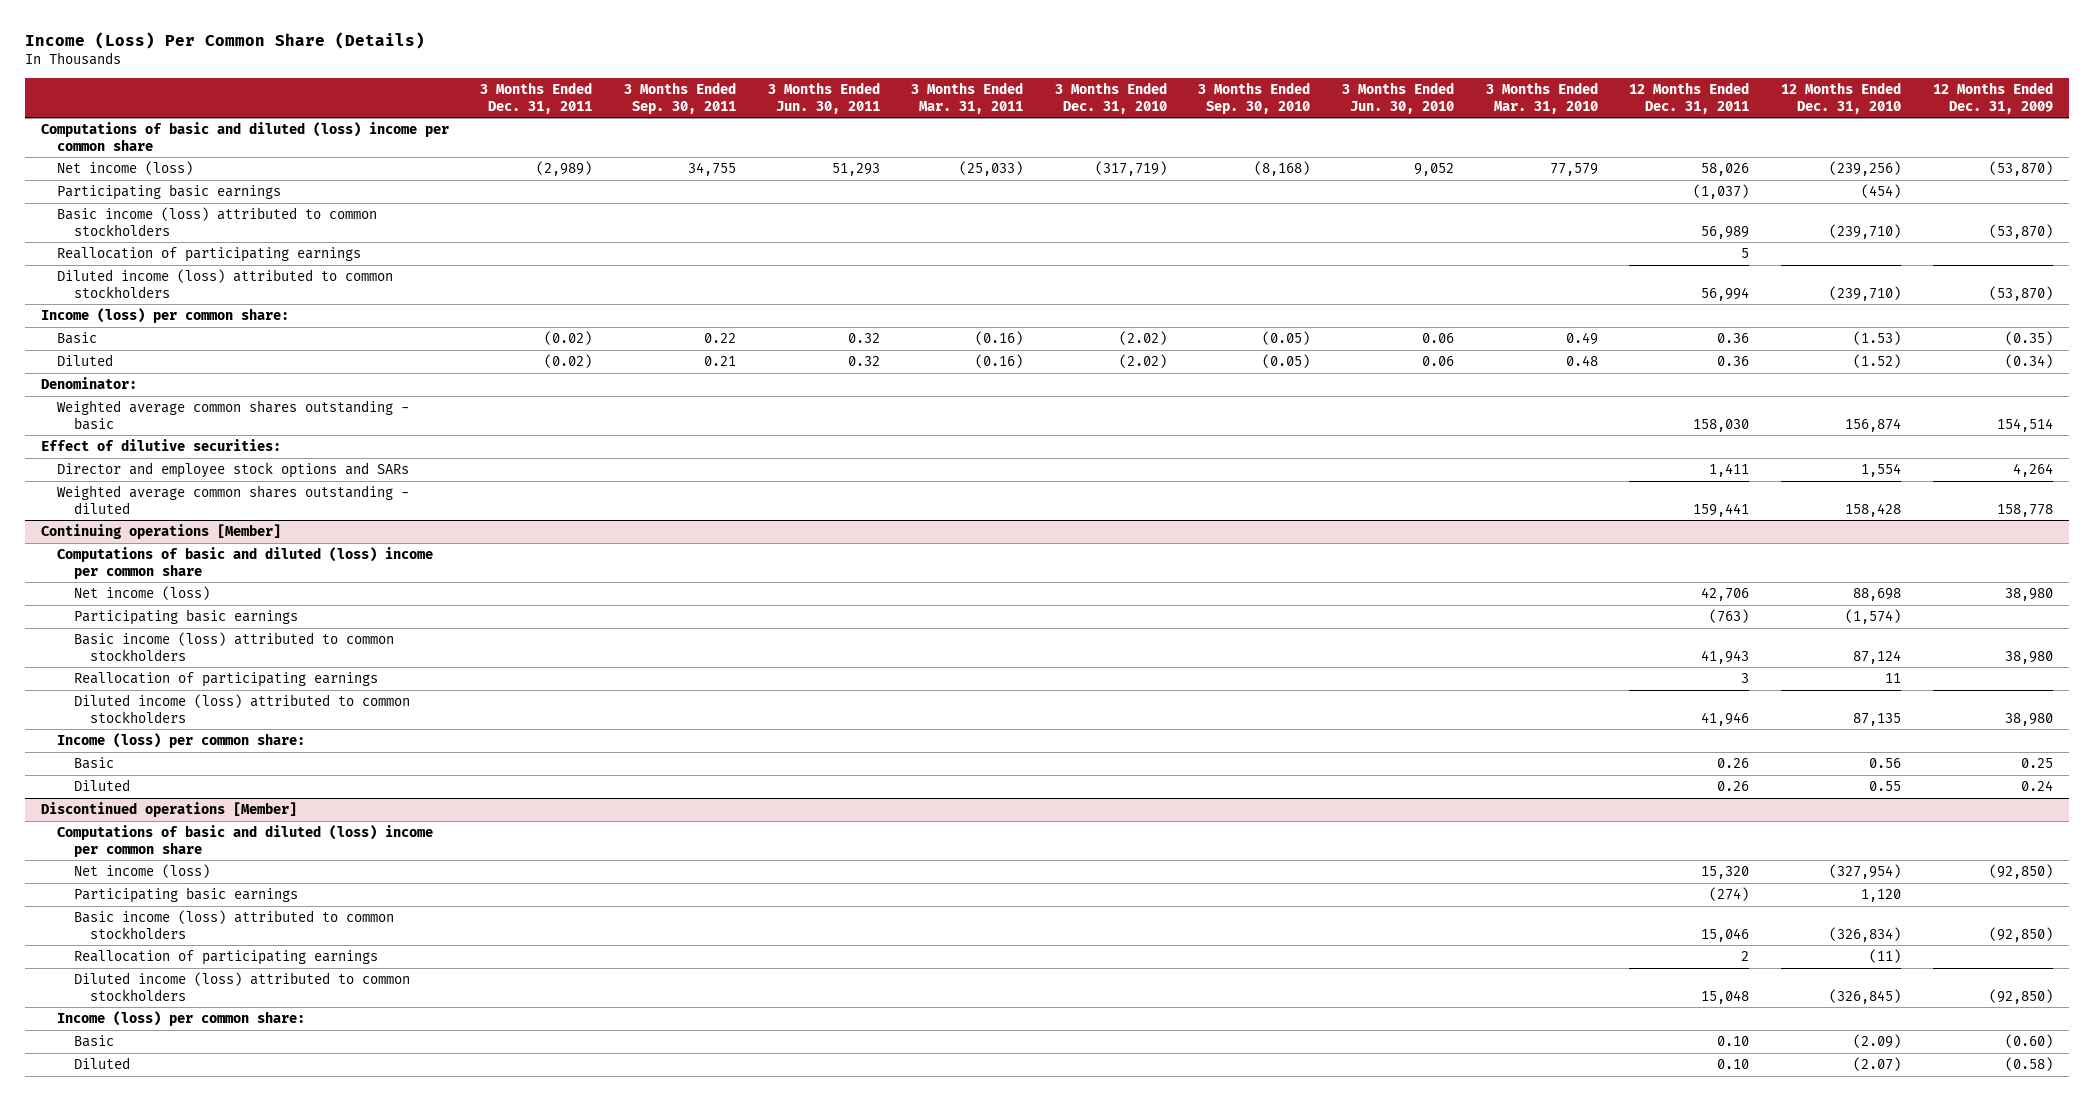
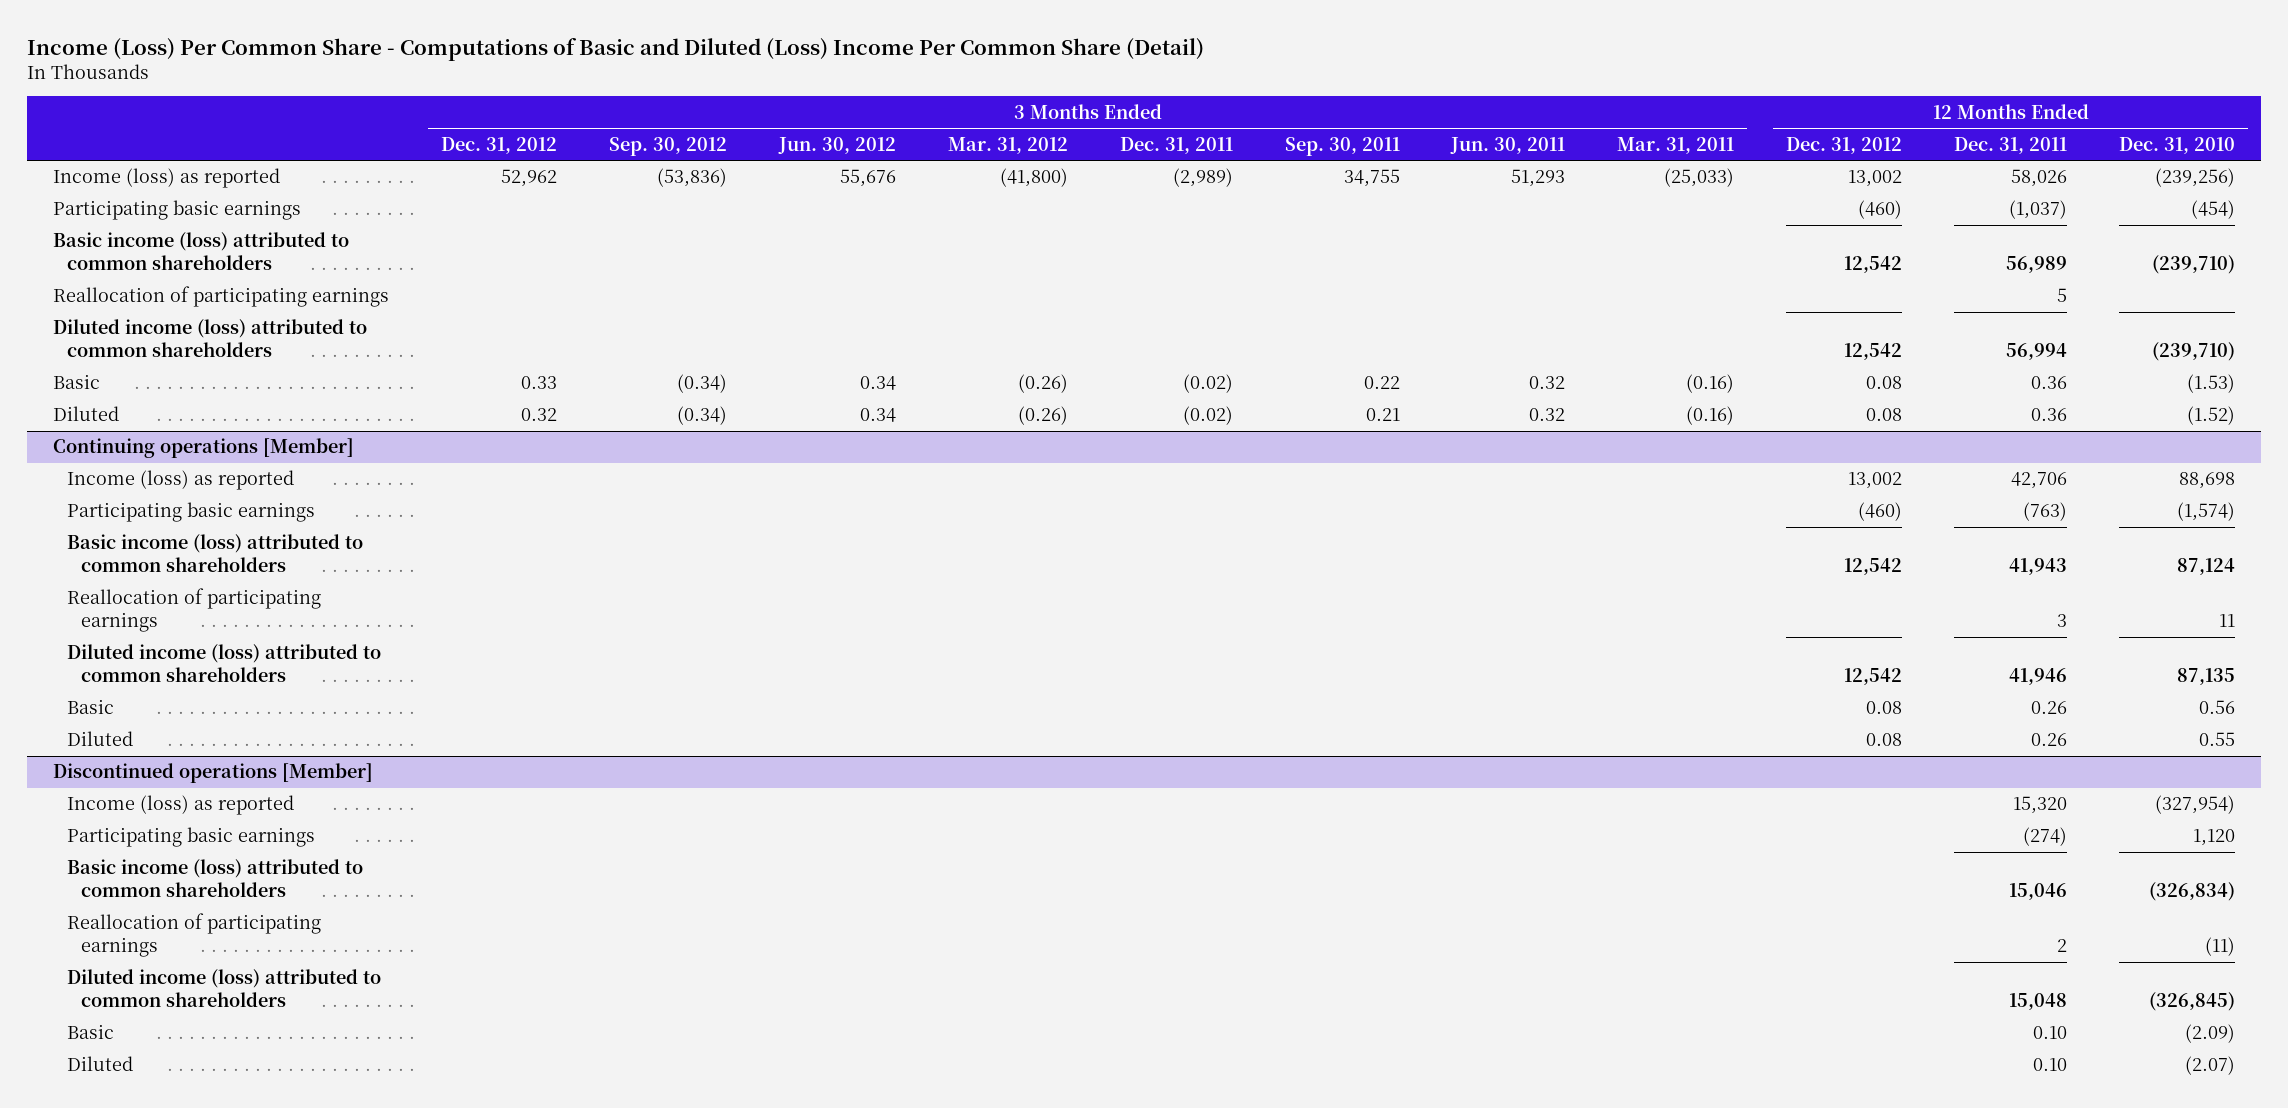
[24,31,425,49] Income (Loss) Per Common Share (Details) -> [27,37,1205,61] Income (Loss) Per Common Share - Computations of Basic and Diluted (Loss) Income Per Common Share (Detail)
[1054,81,1167,114] 3 Months Ended Dec. 31, 2010 -> none
[1198,81,1311,114] 3 Months Ended Sep. 30, 2010 -> none
[1342,81,1455,114] 3 Months Ended Jun. 30, 2010 -> none
[1485,81,1598,114] 3 Months Ended Mar. 31, 2010 -> none
[1932,81,2053,114] 12 Months Ended Dec. 31, 2009 -> none
none -> [440,136,557,154] Dec. 31, 2012
none -> [608,136,727,156] Sep. 30, 2012
none -> [777,136,896,154] Jun. 30, 2012
none -> [947,136,1068,154] Mar. 31, 2012
none -> [1786,136,1903,154] Dec. 31, 2012
[40,122,449,151] Computations of basic and diluted (loss) income per common share -> none
[57,161,194,176] Net income (loss) -> [53,168,281,189] Income (loss) as reported
[57,207,378,236] Basic income (loss) attributed to common stockholders -> [53,232,350,271] Basic income (loss) attributed to common shareholders
[40,308,289,324] Income (loss) per common share: -> none
[57,269,394,298] Diluted income (loss) attributed to common stockholders -> [53,319,368,358] Diluted income (loss) attributed to common shareholders
[40,377,137,390] Denominator: -> none
[57,400,410,430] Weighted average common shares outstanding - basic -> none
[40,439,281,452] Effect of dilutive securities: -> none
[57,462,410,479] Director and employee stock options and SARs -> none
[57,485,410,514] Weighted average common shares outstanding - diluted -> none
[57,547,434,579] Computations of basic and diluted (loss) income per common share -> none
[73,586,210,601] Net income (loss) -> [67,470,295,491] Income (loss) as reported
[73,632,394,661] Basic income (loss) attributed to common stockholders -> [67,534,364,573] Basic income (loss) attributed to common shareholders
[57,733,306,749] Income (loss) per common share: -> none
[73,694,410,723] Diluted income (loss) attributed to common stockholders -> [67,644,382,683] Diluted income (loss) attributed to common shareholders
[57,825,434,857] Computations of basic and diluted (loss) income per common share -> none
[73,864,210,879] Net income (loss) -> [67,795,295,816] Income (loss) as reported
[73,910,394,939] Basic income (loss) attributed to common stockholders -> [67,859,364,898] Basic income (loss) attributed to common shareholders
[57,1011,306,1027] Income (loss) per common share: -> none
[73,972,410,1001] Diluted income (loss) attributed to common stockholders -> [67,969,382,1008] Diluted income (loss) attributed to common shareholders

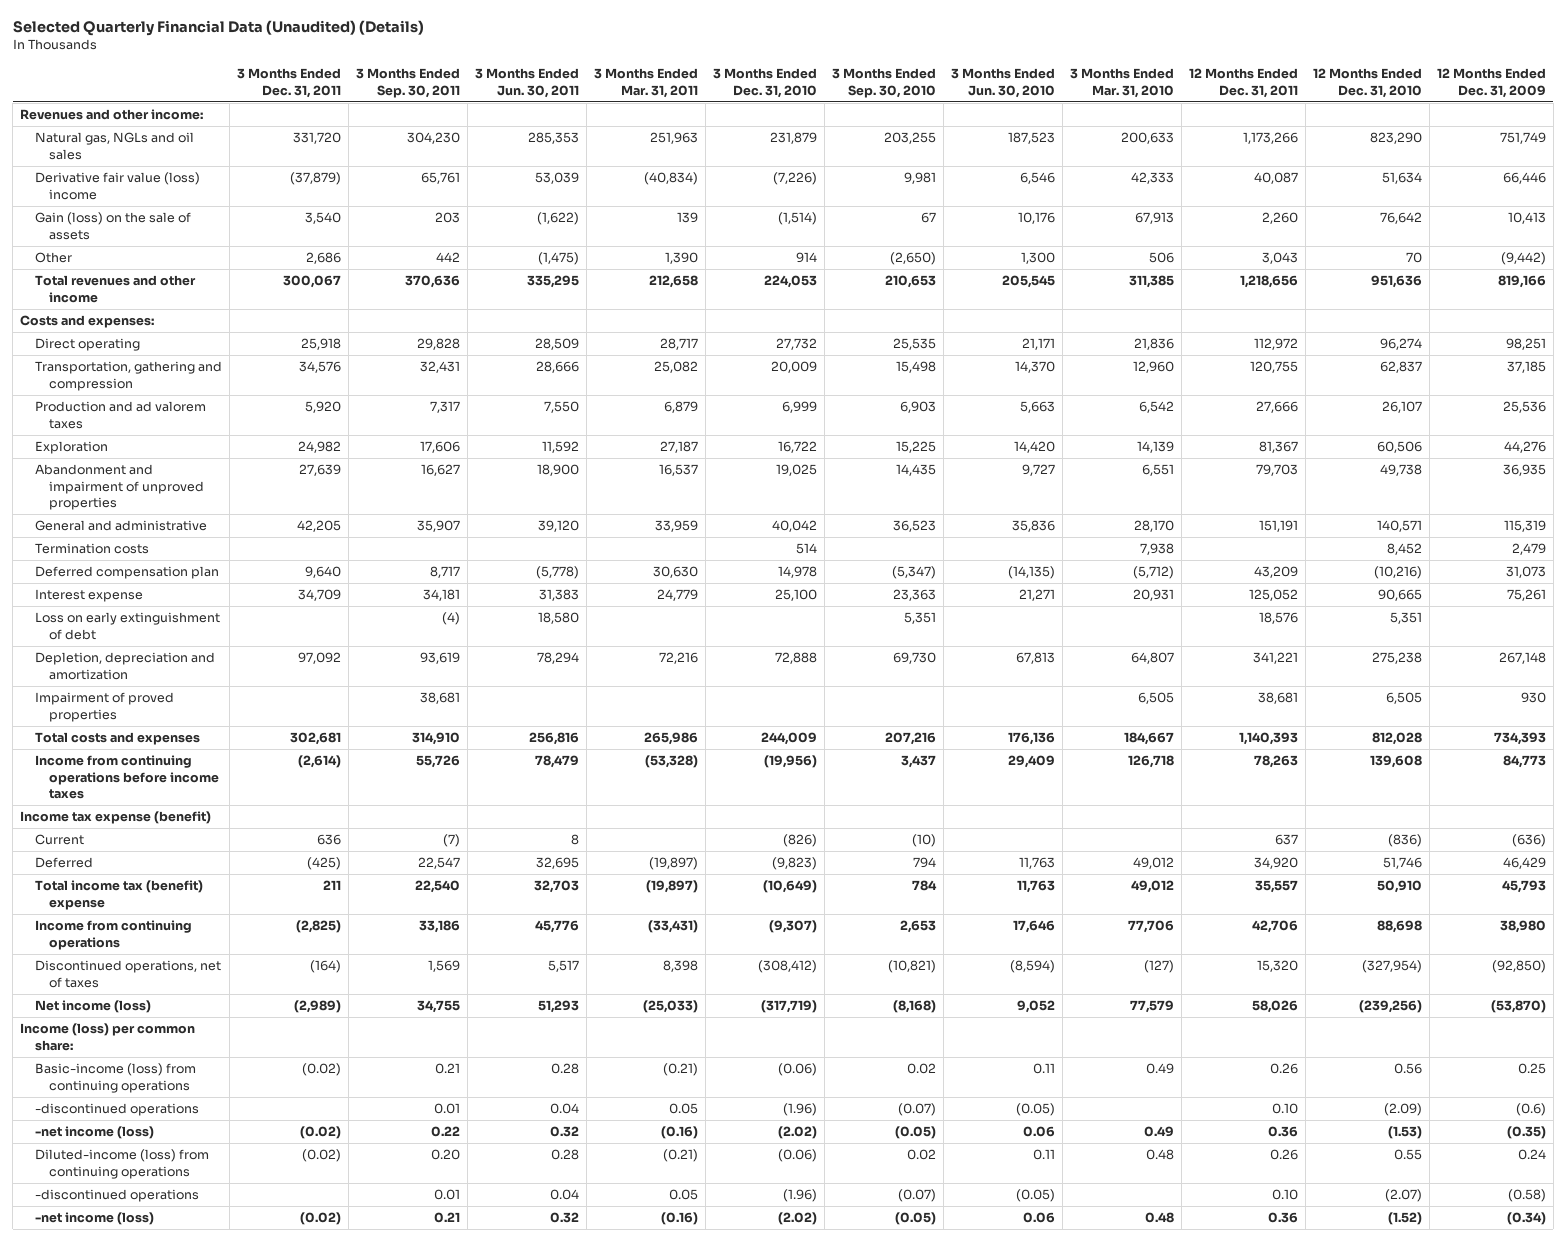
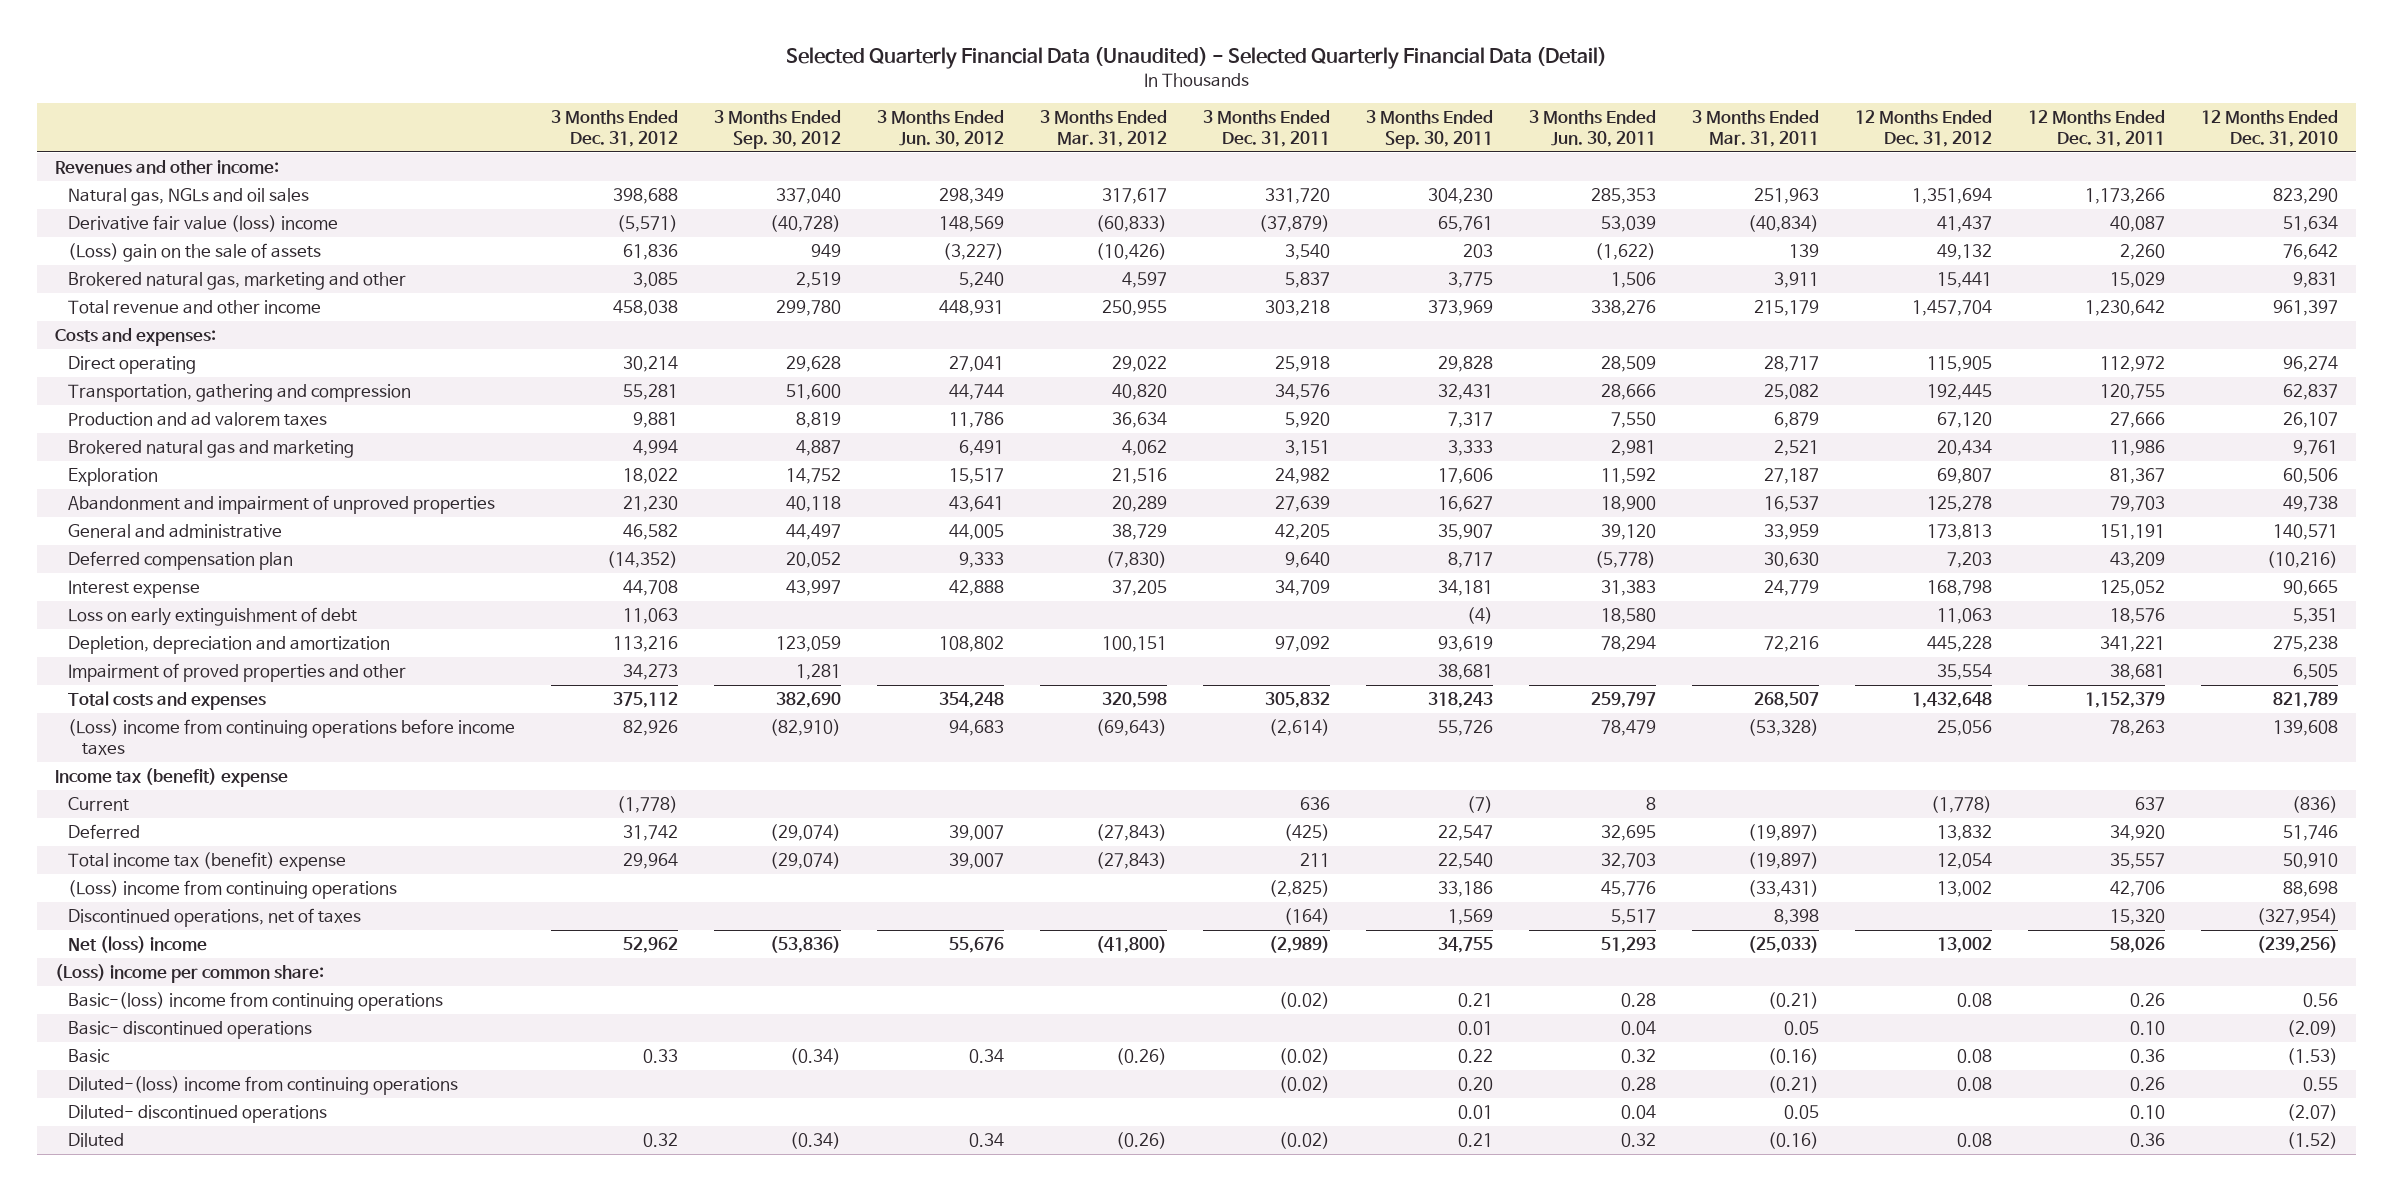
[12,20,424,37] Selected Quarterly Financial Data (Unaudited) (Details) -> [786,47,1608,70] Selected Quarterly Financial Data (Unaudited) - Selected Quarterly Financial Data (Detail)
[712,68,817,98] 3 Months Ended Dec. 31, 2010 -> none
[831,68,936,98] 3 Months Ended Sep. 30, 2010 -> none
[950,68,1055,98] 3 Months Ended Jun. 30, 2010 -> none
[1069,68,1174,98] 3 Months Ended Mar. 31, 2010 -> none
[1436,68,1546,98] 12 Months Ended Dec. 31, 2009 -> none
none -> [551,109,679,147] 3 Months Ended Dec. 31, 2012
none -> [714,109,842,149] 3 Months Ended Sep. 30, 2012
none -> [877,109,1005,147] 3 Months Ended Jun. 30, 2012
none -> [1040,109,1168,147] 3 Months Ended Mar. 31, 2012
none -> [1855,109,1993,147] 12 Months Ended Dec. 31, 2012
[34,252,72,264] Other -> none
[34,212,191,240] Gain (loss) on the sale of assets -> [68,243,322,263] (Loss) gain on the sale of assets
none -> [68,272,407,291] Brokered natural gas, marketing and other
[34,275,196,303] Total revenues and other income -> [68,300,322,315] Total revenue and other income
[282,275,341,289] 300,067 -> [1265,300,1331,317] 303,218
[404,275,460,289] 370,636 -> [1428,300,1494,317] 373,969
[526,275,579,289] 335,295 -> [1591,300,1657,317] 338,276
[648,275,698,289] 212,658 -> [1754,300,1820,317] 215,179
[1239,275,1298,289] 1,218,656 -> [2085,300,2166,317] 1,230,642
[1370,275,1422,289] 951,636 -> [2273,300,2339,317] 961,397
none -> [68,440,355,459] Brokered natural gas and marketing
[34,543,149,555] Termination costs -> none
[34,692,174,722] Impairment of proved properties -> [68,663,407,683] Impairment of proved properties and other
[289,732,341,746] 302,681 -> [1265,692,1331,709] 305,832
[411,732,460,746] 314,910 -> [1428,692,1494,709] 318,243
[528,732,579,746] 256,816 -> [1591,692,1657,709] 259,797
[643,732,698,746] 265,986 -> [1754,692,1820,709] 268,507
[1238,732,1298,746] 1,140,393 -> [2085,692,2166,709] 1,152,379
[1371,732,1422,746] 812,028 -> [2273,692,2339,709] 821,789
[34,755,220,799] Income from continuing operations before income taxes -> [68,719,516,755] (Loss) income from continuing operations before income taxes
[20,811,212,825] Income tax expense (benefit) -> [54,768,288,788] Income tax (benefit) expense
[34,920,192,950] Income from continuing operations -> [68,880,398,900] (Loss) income from continuing operations
[34,1000,151,1014] Net income (loss) -> [68,936,208,954] Net (loss) income
[20,1023,196,1051] Income (loss) per common share: -> [54,964,324,984] (Loss) income per common share:
[34,1063,196,1093] Basic-income (loss) from continuing operations -> [68,992,444,1012] Basic-(loss) income from continuing operations
[34,1103,199,1117] -discontinued operations -> [68,1021,313,1040] Basic- discontinued operations
[34,1126,154,1140] -net income (loss) -> [68,1049,111,1064] Basic
[34,1149,209,1179] Diluted-income (loss) from continuing operations -> [68,1076,459,1096] Diluted-(loss) income from continuing operations
[34,1189,199,1203] -discontinued operations -> [68,1105,328,1124] Diluted- discontinued operations
[34,1212,154,1226] -net income (loss) -> [68,1133,125,1148] Diluted

